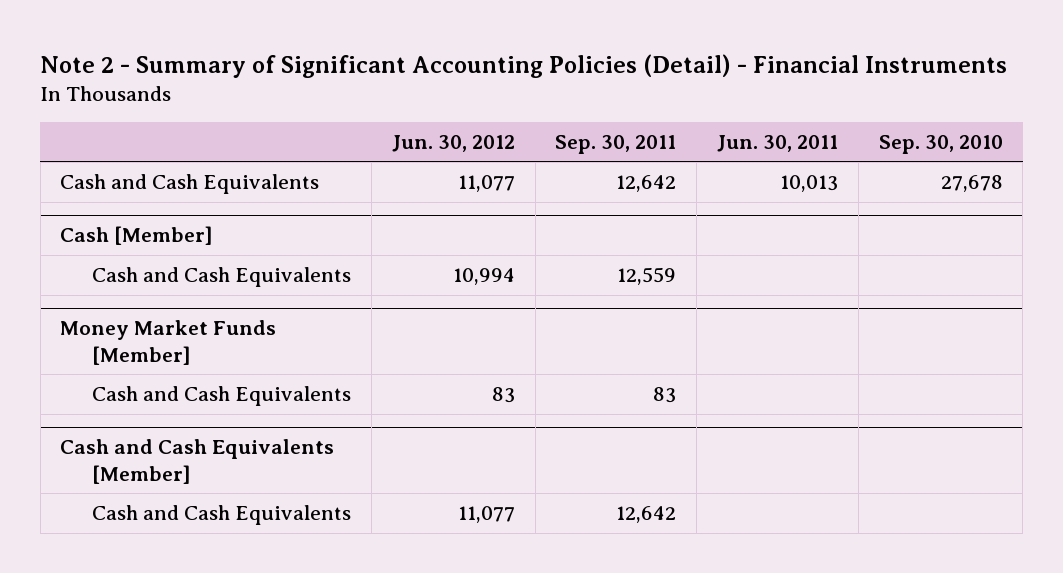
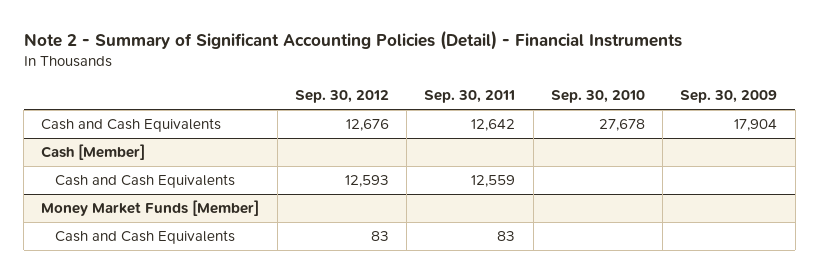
[391,134,515,152] Jun. 30, 2012 -> none
[717,134,839,152] Jun. 30, 2011 -> none
none -> [294,90,389,104] Sep. 30, 2012
none -> [680,90,778,104] Sep. 30, 2009
[60,439,335,484] Cash and Cash Equivalents [Member] -> none
[92,504,352,525] Cash and Cash Equivalents -> none

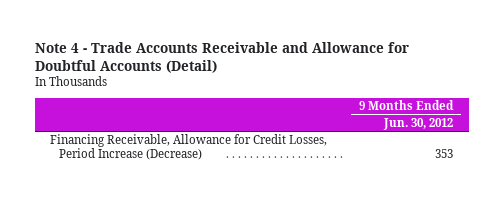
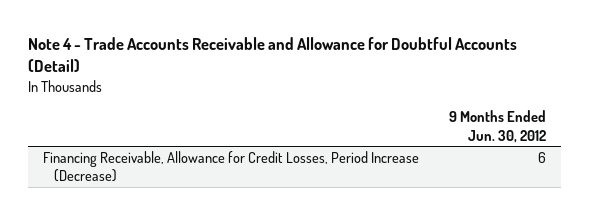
[435,149,454,159] 353 -> [538,152,547,164] 6

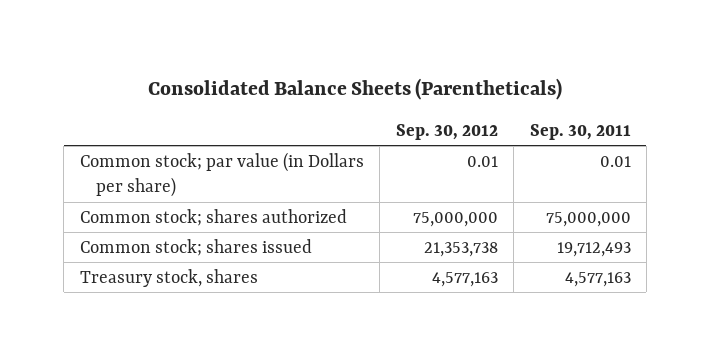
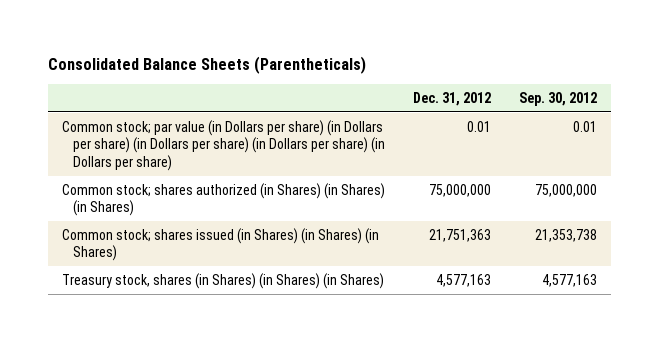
[529,123,631,140] Sep. 30, 2011 -> none
none -> [413,91,492,106] Dec. 31, 2012
[79,151,364,198] Common stock; par value (in Dollars per share) -> [62,119,386,172] Common stock; par value (in Dollars per share) (in Dollars per share) (in Dollars per share) (in Dollars per share) (in Dollars per share)
[79,208,347,226] Common stock; shares authorized -> [62,182,386,217] Common stock; shares authorized (in Shares) (in Shares) (in Shares)
[79,238,312,256] Common stock; shares issued -> [62,227,380,262] Common stock; shares issued (in Shares) (in Shares) (in Shares)
[79,268,258,287] Treasury stock, shares -> [62,272,385,289] Treasury stock, shares (in Shares) (in Shares) (in Shares)

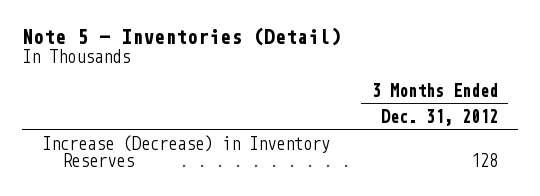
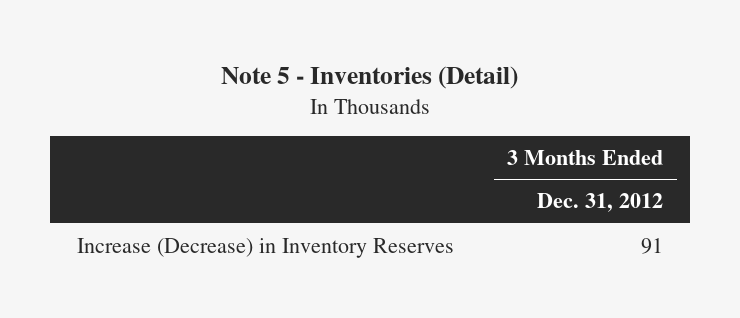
[470,153,498,168] 128 -> [641,238,664,255] 91

